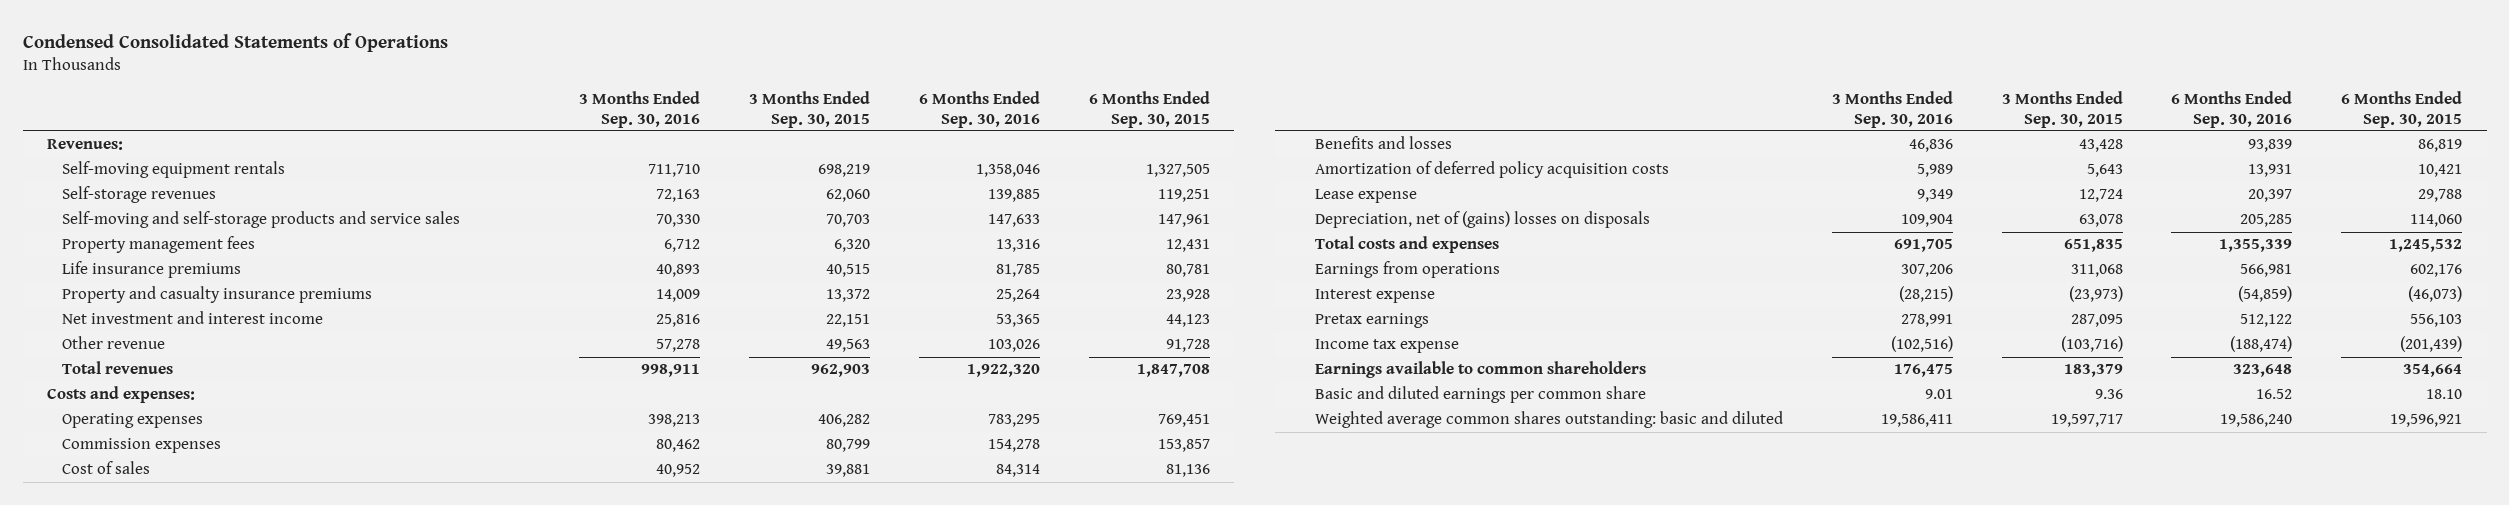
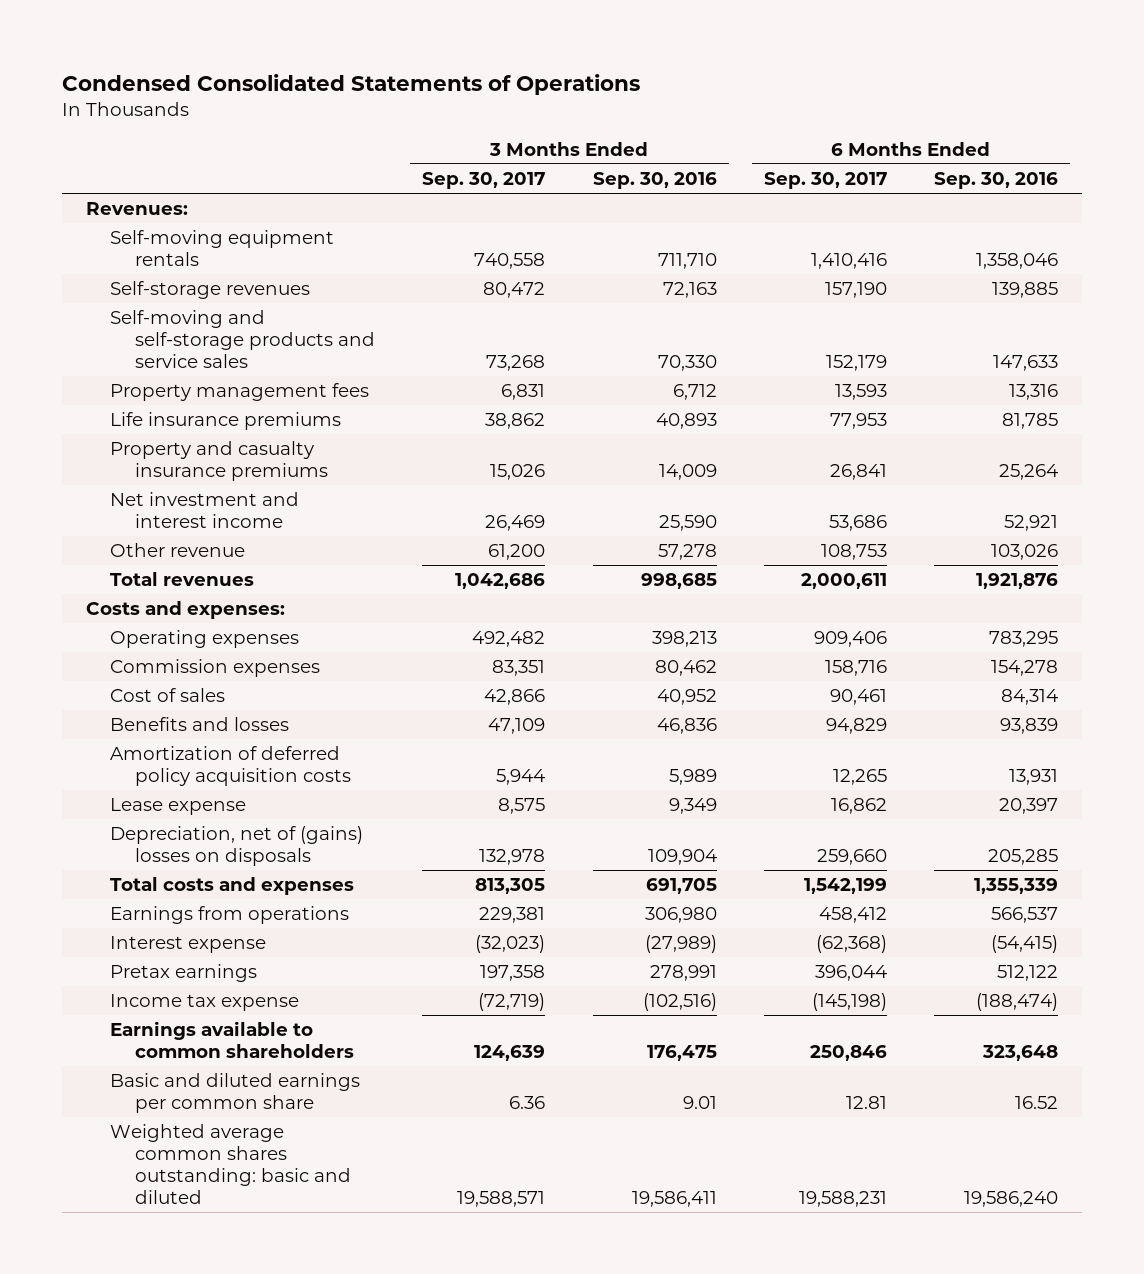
[748,91,870,128] 3 Months Ended Sep. 30, 2015 -> none
[1088,91,1210,128] 6 Months Ended Sep. 30, 2015 -> none
none -> [422,172,546,190] Sep. 30, 2017
none -> [764,172,888,190] Sep. 30, 2017
[656,314,701,328] 25,816 -> [658,515,717,532] 25,590
[995,314,1040,328] 53,365 -> [1004,515,1059,532] 52,921
[641,364,701,378] 998,911 -> [640,573,717,590] 998,685
[966,364,1040,378] 1,922,320 -> [976,573,1059,590] 1,921,876
[1900,264,1953,278] 307,206 -> [644,907,717,924] 306,980
[2240,264,2293,278] 566,981 -> [991,907,1059,924] 566,537
[1898,286,1953,303] (28,215) -> [644,935,717,954] (27,989)
[2238,286,2293,303] (54,859) -> [991,935,1059,954] (54,415)

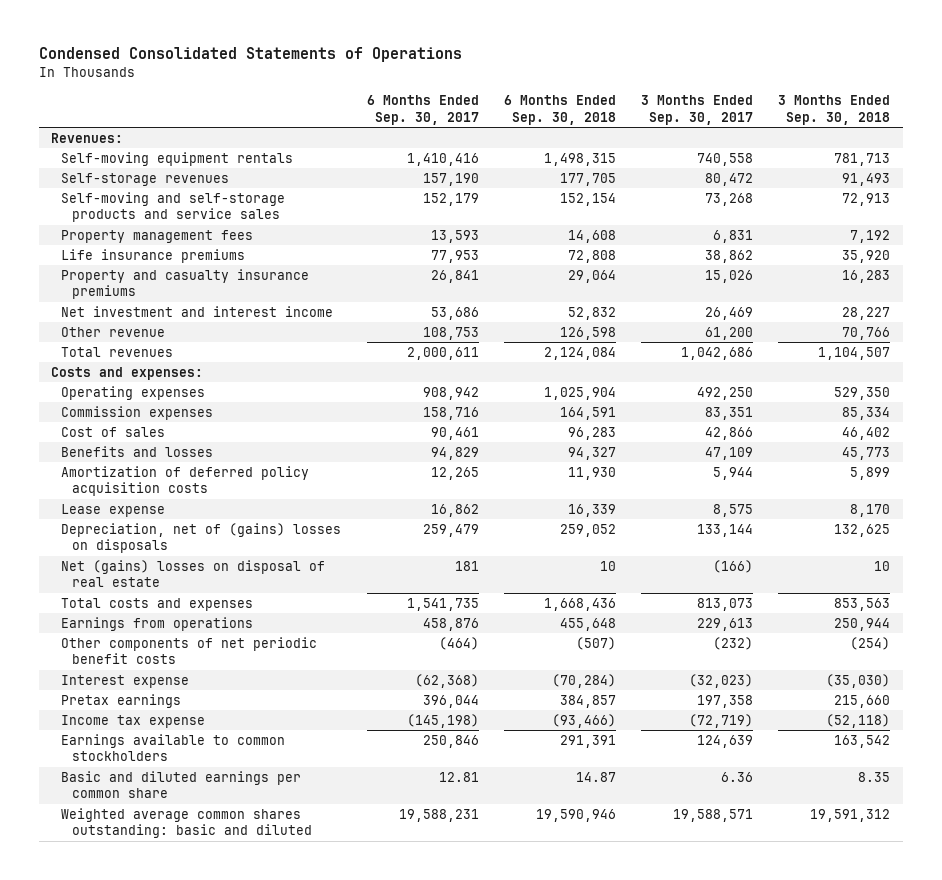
[592,172,717,190] Sep. 30, 2016 -> none
[934,172,1059,190] Sep. 30, 2016 -> none
none -> [503,95,616,125] 6 Months Ended Sep. 30, 2018
none -> [778,95,891,125] 3 Months Ended Sep. 30, 2018
[472,631,546,648] 492,482 -> [697,387,754,401] 492,250
[814,631,888,648] 909,406 -> [422,387,479,401] 908,942
[479,849,546,866] 132,978 -> [697,524,754,538] 133,144
[817,849,888,866] 259,660 -> [422,524,479,538] 259,479
none -> [61,560,326,588] Net (gains) losses on disposal of real estate
[475,878,546,895] 813,305 -> [697,598,754,612] 813,073
[804,878,888,895] 1,542,199 -> [406,598,479,612] 1,541,735
[479,907,546,924] 229,381 -> [697,618,754,632] 229,613
[819,907,888,924] 458,412 -> [422,618,479,632] 458,876
none -> [61,637,318,665] Other components of net periodic benefit costs
[110,1021,354,1059] Earnings available to common shareholders -> [61,734,286,762] Earnings available to common stockholders

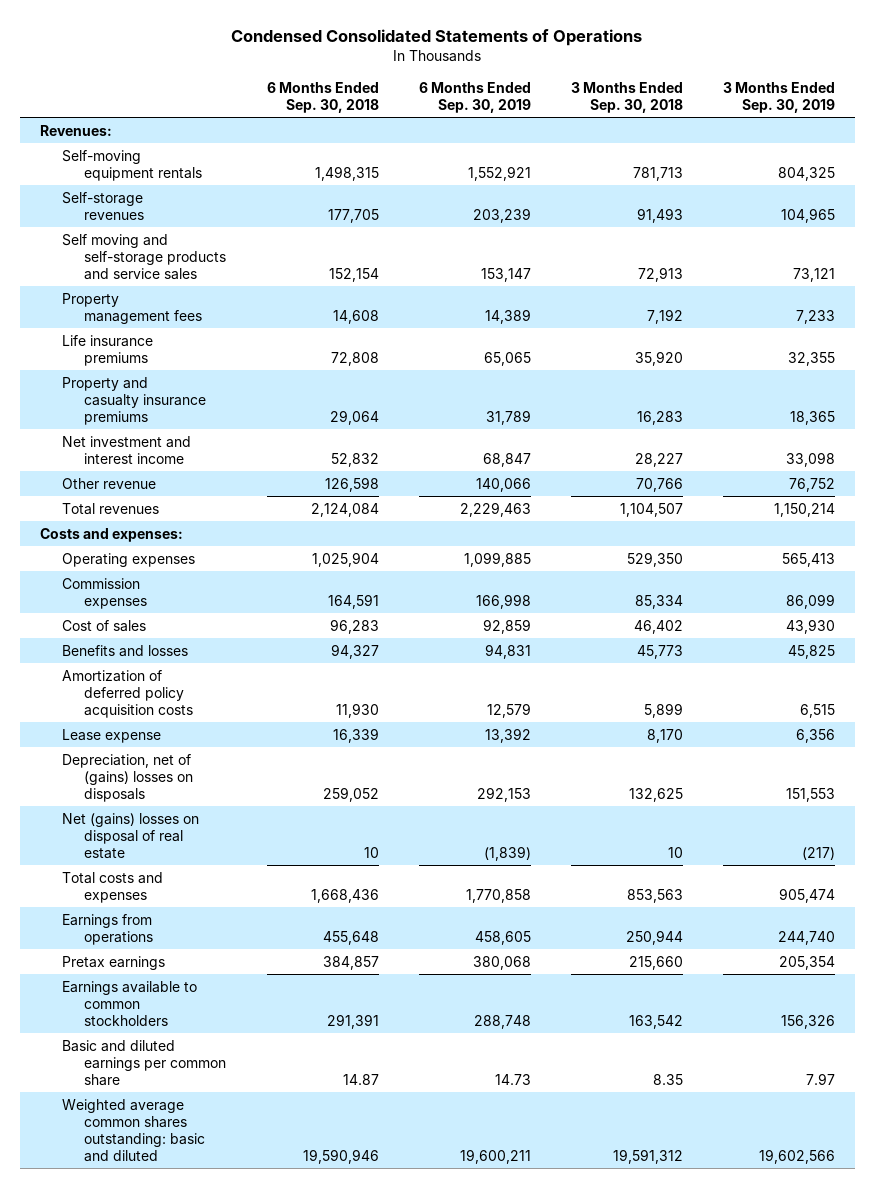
[366,95,479,125] 6 Months Ended Sep. 30, 2017 -> none
[641,95,754,125] 3 Months Ended Sep. 30, 2017 -> none
none -> [418,81,531,113] 6 Months Ended Sep. 30, 2019
none -> [723,81,836,113] 3 Months Ended Sep. 30, 2019
[61,192,286,223] Self-moving and self-storage products and service sales -> [62,233,227,280] Self moving and self-storage products and service sales
[61,637,318,665] Other components of net periodic benefit costs -> none
[61,675,190,689] Interest expense -> none
[61,715,206,729] Income tax expense -> none

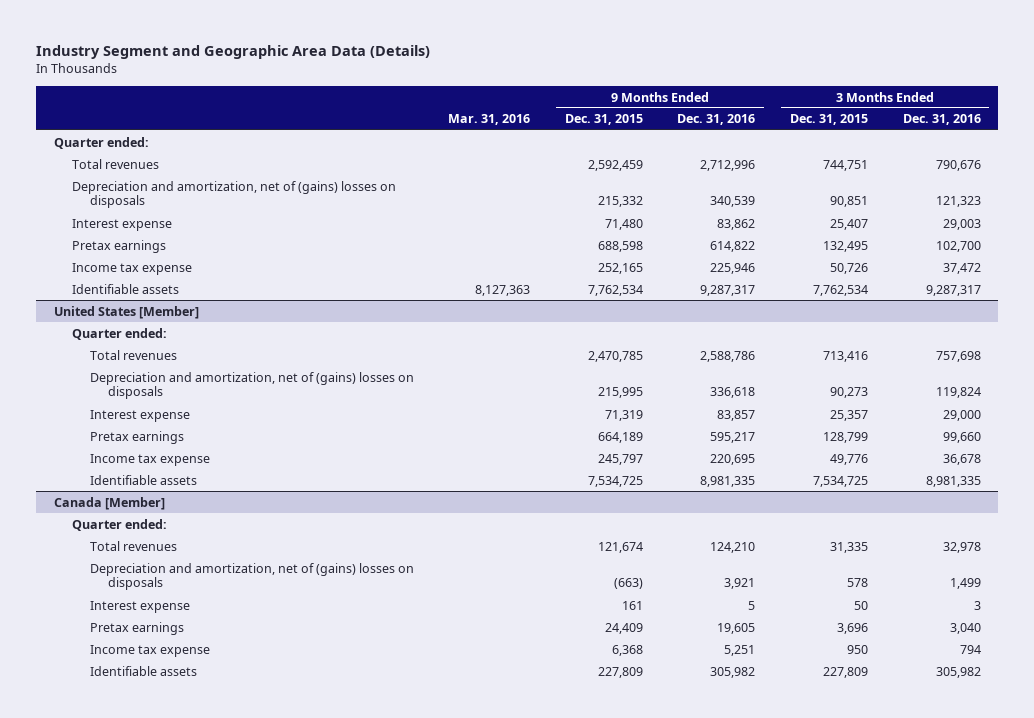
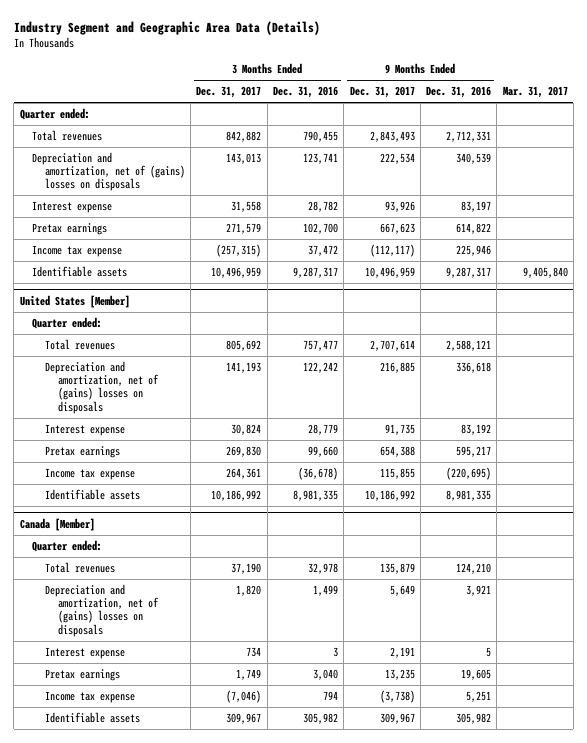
[448,114,531,126] Mar. 31, 2016 -> none
[564,114,643,126] Dec. 31, 2015 -> none
[789,114,868,126] Dec. 31, 2015 -> none
none -> [196,86,262,99] Dec. 31, 2017
none -> [349,86,415,99] Dec. 31, 2017
none -> [502,86,568,99] Mar. 31, 2017
[700,159,756,171] 2,712,996 -> [446,130,492,142] 2,712,331
[935,159,981,171] 790,676 -> [303,130,339,142] 790,455
[935,196,981,208] 121,323 -> [303,152,339,164] 123,741
[717,218,756,230] 83,862 -> [461,200,492,212] 83,197
[942,218,981,230] 29,003 -> [308,200,339,212] 28,782
[700,350,756,362] 2,588,786 -> [446,339,492,351] 2,588,121
[935,350,981,362] 757,698 -> [303,339,339,351] 757,477
[935,387,981,399] 119,824 -> [303,361,339,373] 122,242
[717,409,756,421] 83,857 -> [461,423,492,435] 83,192
[942,409,981,421] 29,000 -> [308,423,339,435] 28,779
[710,453,756,465] 220,695 -> [446,466,492,480] (220,695)
[942,453,981,465] 36,678 -> [298,466,339,480] (36,678)

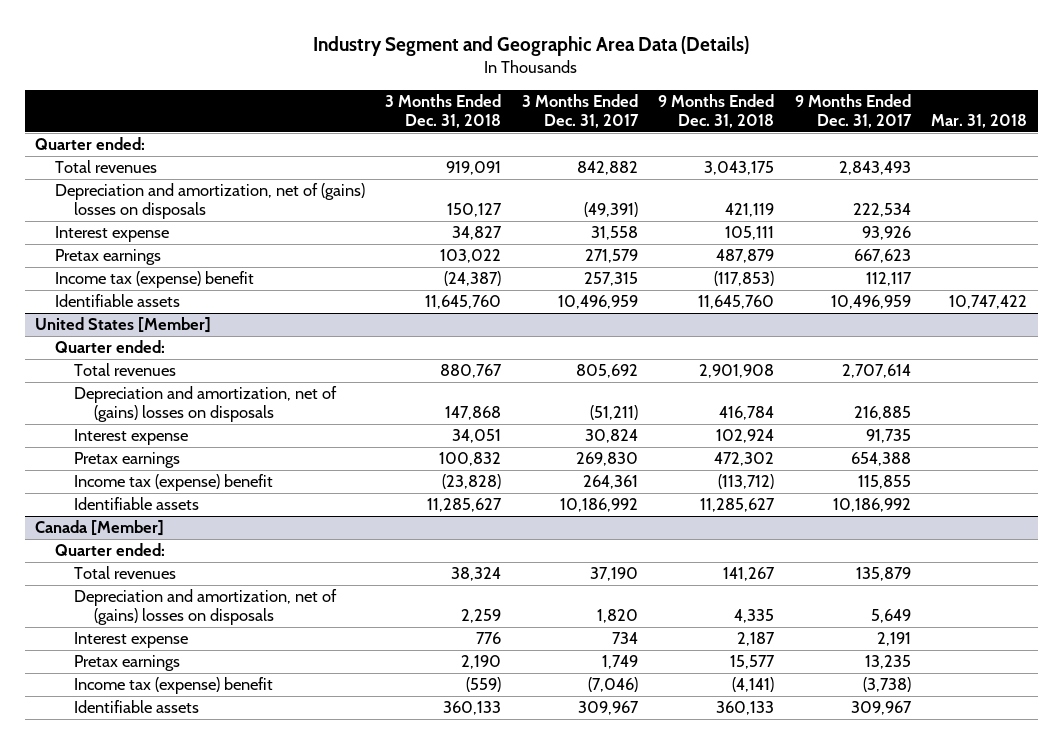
[273,86,339,99] Dec. 31, 2016 -> none
[426,86,492,99] Dec. 31, 2016 -> none
[502,86,568,99] Mar. 31, 2017 -> none
none -> [385,94,502,129] 3 Months Ended Dec. 31, 2018
none -> [658,94,775,129] 9 Months Ended Dec. 31, 2018
none -> [931,114,1028,129] Mar. 31, 2018
[226,152,262,164] 143,013 -> [583,202,638,218] (49,391)
[32,244,123,257] Income tax expense -> [54,271,254,289] Income tax (expense) benefit
[216,243,262,257] (257,315) -> [583,272,638,287] 257,315
[369,243,415,257] (112,117) -> [865,272,912,287] 112,117
[226,361,262,373] 141,193 -> [589,405,638,421] (51,211)
[44,467,135,480] Income tax expense -> [74,474,274,492] Income tax (expense) benefit
[44,690,135,703] Income tax expense -> [74,677,274,695] Income tax (expense) benefit

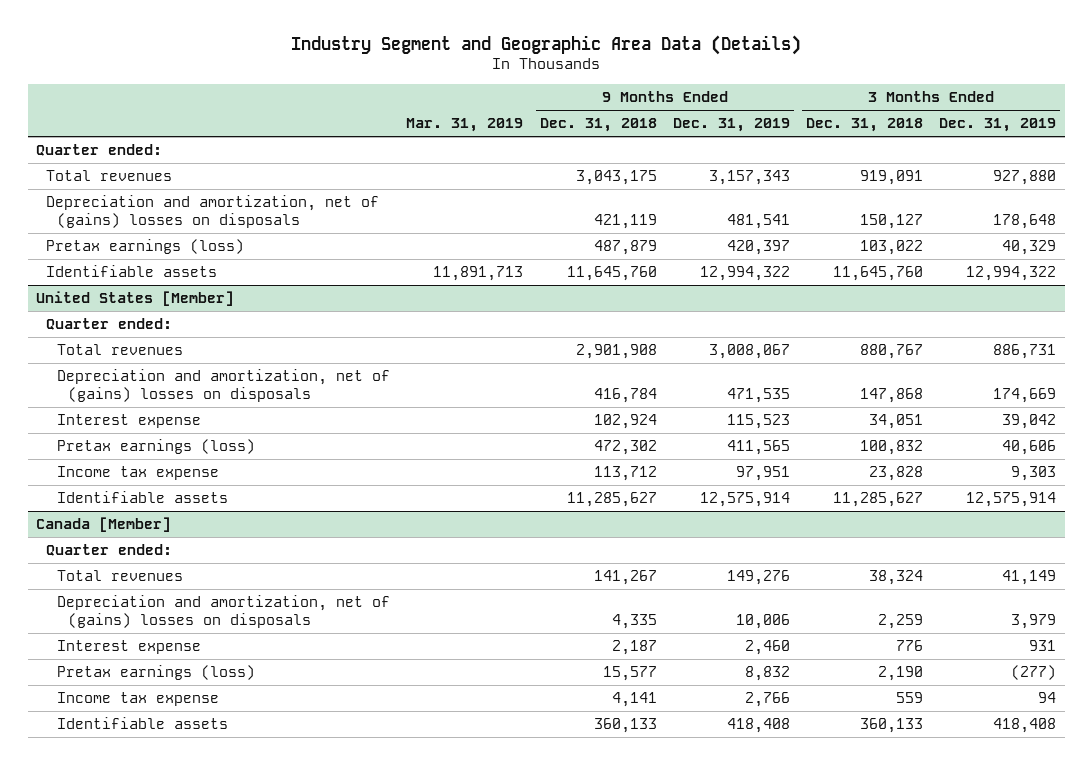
[521,94,639,129] 3 Months Ended Dec. 31, 2017 -> none
[794,94,912,129] 9 Months Ended Dec. 31, 2017 -> none
[931,114,1028,129] Mar. 31, 2018 -> none
none -> [406,118,524,133] Mar. 31, 2019
none -> [672,118,790,133] Dec. 31, 2019
none -> [939,118,1057,133] Dec. 31, 2019
[54,226,169,243] Interest expense -> none
[54,271,254,289] Income tax (expense) benefit -> none
[54,249,161,266] Pretax earnings -> [46,239,245,255] Pretax earnings (loss)
[74,452,181,469] Pretax earnings -> [57,439,256,455] Pretax earnings (loss)
[74,474,274,492] Income tax (expense) benefit -> [57,466,220,481] Income tax expense
[442,474,502,490] (23,828) -> [869,466,924,482] 23,828
[718,474,775,490] (113,712) -> [593,466,657,482] 113,712
[74,655,181,672] Pretax earnings -> [57,665,256,681] Pretax earnings (loss)
[74,677,274,695] Income tax (expense) benefit -> [57,692,220,707] Income tax expense
[466,677,502,693] (559) -> [896,692,924,704] 559
[732,677,775,693] (4,141) -> [611,692,657,708] 4,141

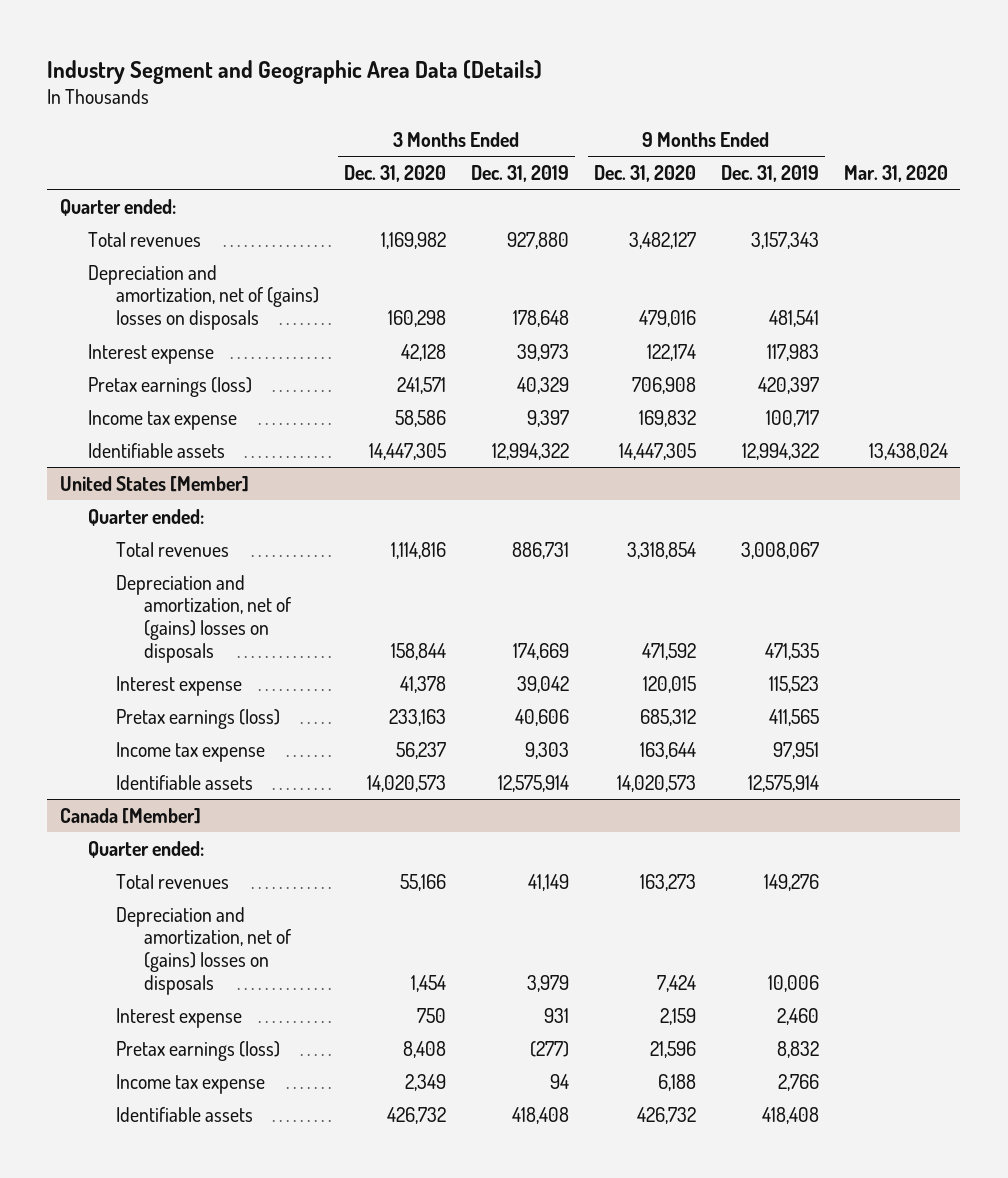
[406,118,524,133] Mar. 31, 2019 -> none
[539,118,657,133] Dec. 31, 2018 -> none
[806,118,924,133] Dec. 31, 2018 -> none
none -> [343,164,446,182] Dec. 31, 2020
none -> [593,164,696,182] Dec. 31, 2020
none -> [843,164,948,182] Mar. 31, 2020
none -> [87,343,214,364] Interest expense
none -> [87,409,237,430] Income tax expense

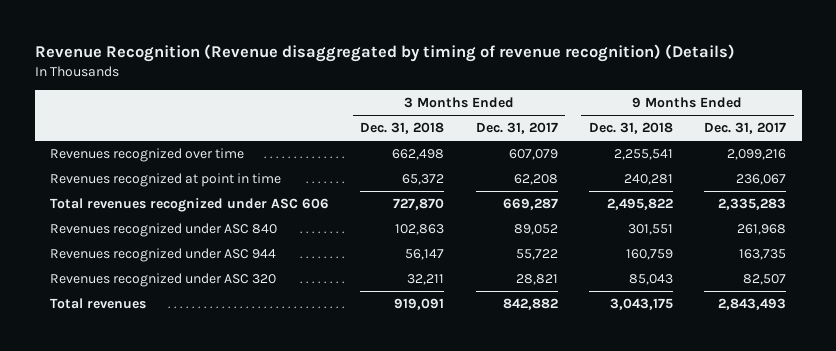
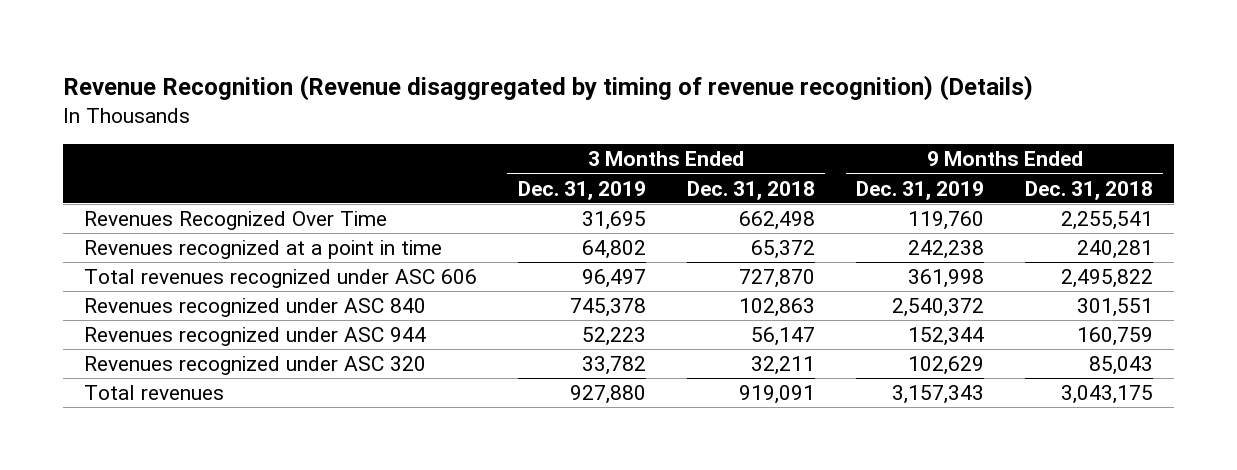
[475,122,558,135] Dec. 31, 2017 -> none
[704,122,787,135] Dec. 31, 2017 -> none
none -> [517,180,646,200] Dec. 31, 2019
none -> [855,180,984,200] Dec. 31, 2019
[50,148,245,163] Revenues recognized over time -> [83,211,387,231] Revenues Recognized Over Time
[50,173,282,188] Revenues recognized at point in time -> [83,240,442,260] Revenues recognized at a point in time

